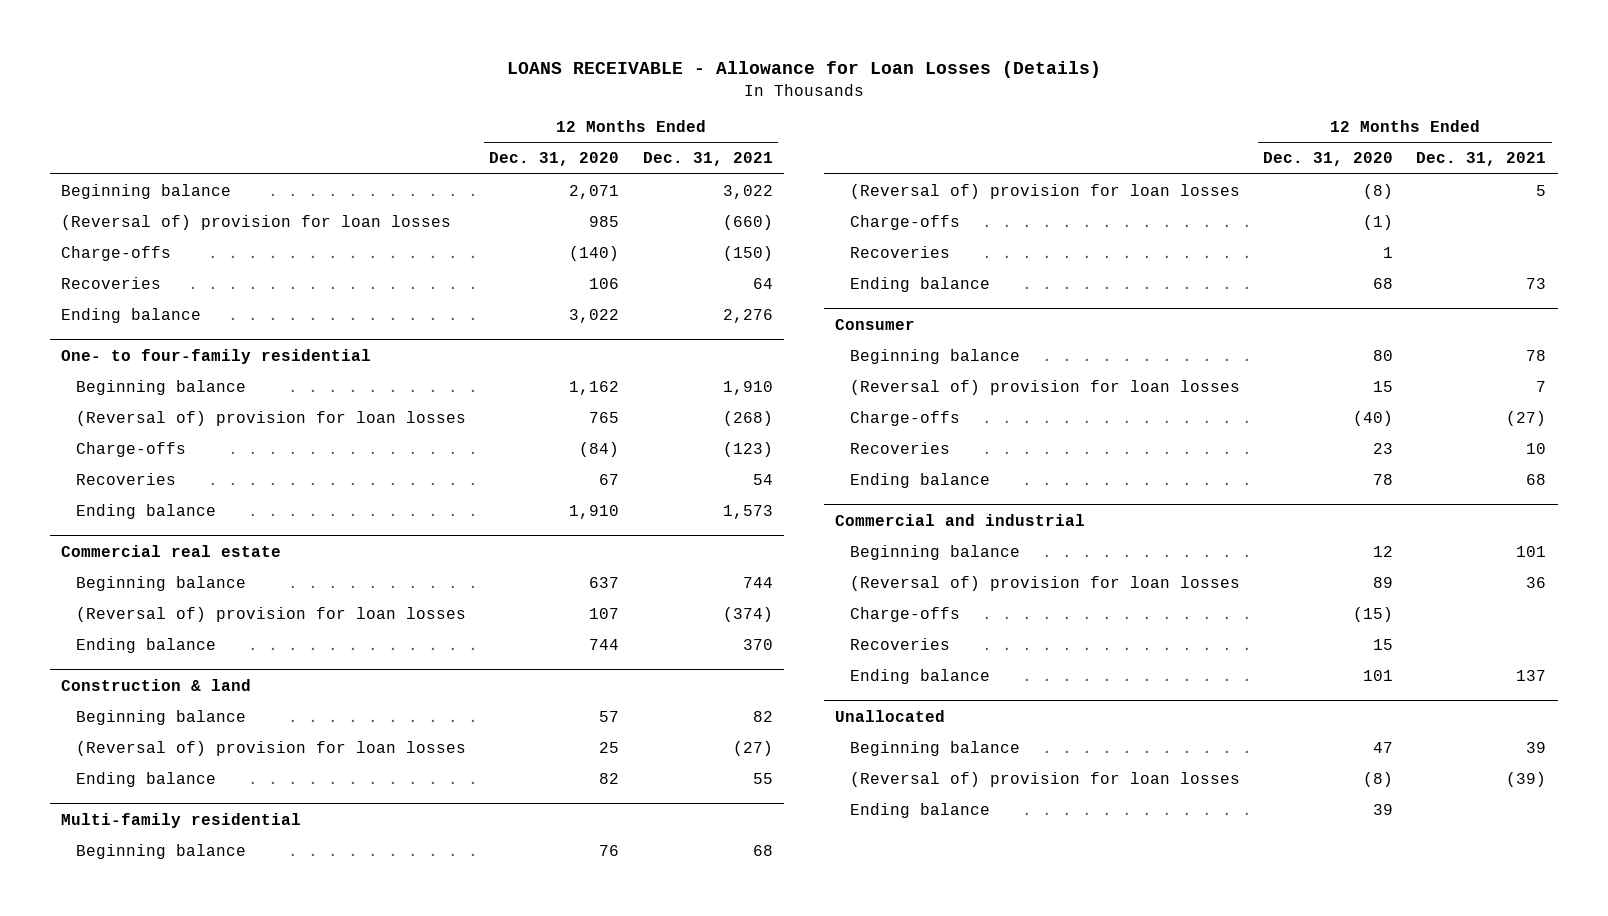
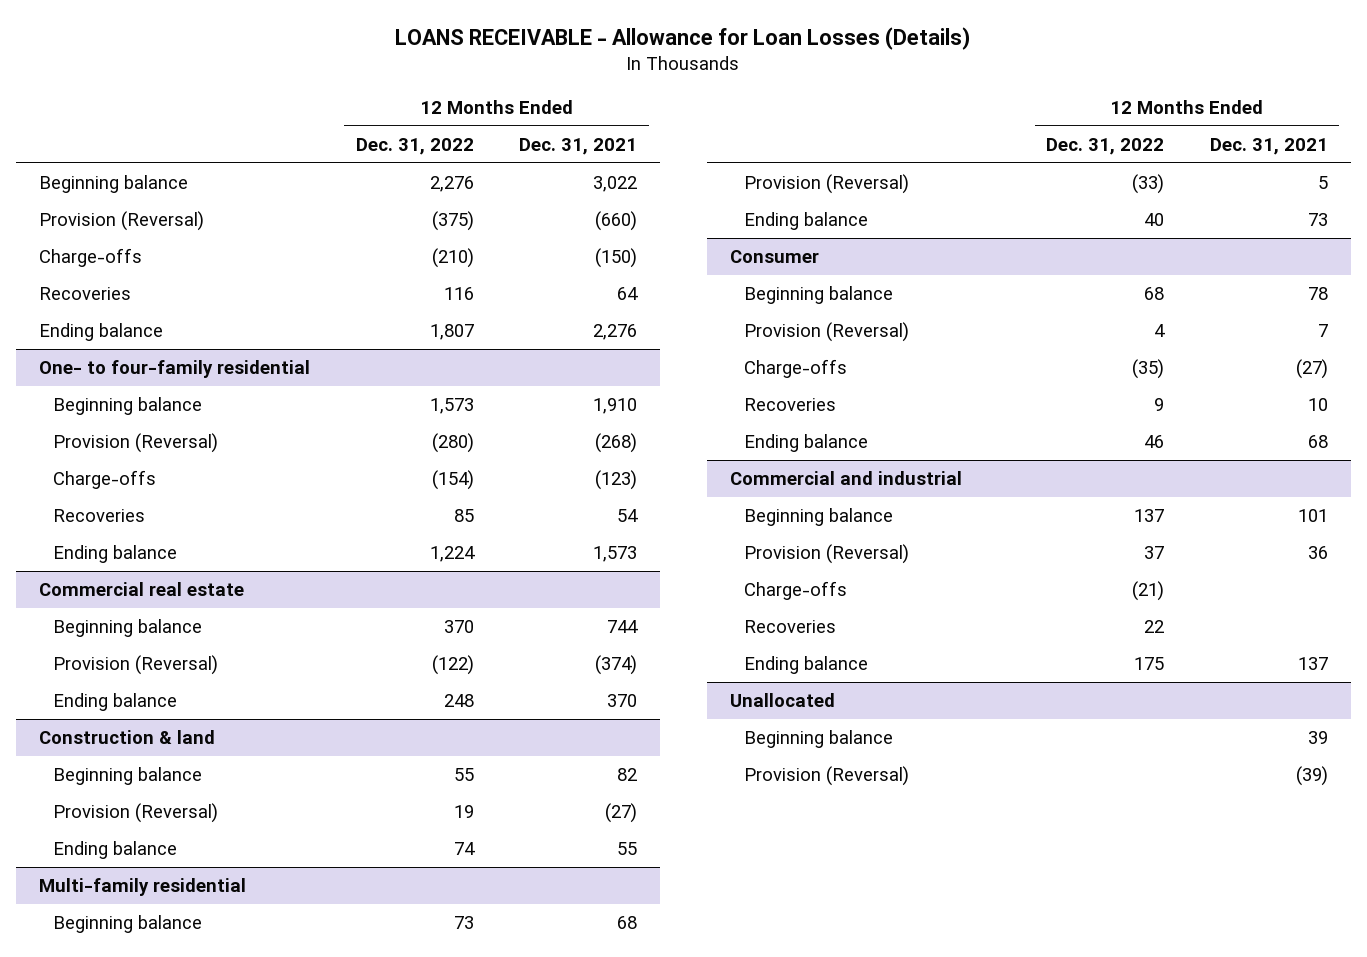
[489,152,620,167] Dec. 31, 2020 -> none
none -> [355,137,474,155] Dec. 31, 2022
[61,214,452,230] (Reversal of) provision for loan losses -> [39,211,205,232] Provision (Reversal)
[76,410,467,426] (Reversal of) provision for loan losses -> [53,433,219,454] Provision (Reversal)
[76,606,467,622] (Reversal of) provision for loan losses -> [53,655,219,676] Provision (Reversal)
[76,740,467,756] (Reversal of) provision for loan losses -> [53,803,219,824] Provision (Reversal)
[850,214,961,230] Charge-offs -> none
[850,245,951,258] Recoveries -> none
[850,183,1241,199] (Reversal of) provision for loan losses -> [743,174,909,195] Provision (Reversal)
[850,379,1241,395] (Reversal of) provision for loan losses -> [743,322,909,343] Provision (Reversal)
[850,575,1241,591] (Reversal of) provision for loan losses -> [743,544,909,565] Provision (Reversal)
[850,802,991,818] Ending balance -> none
[850,771,1241,787] (Reversal of) provision for loan losses -> [743,766,909,787] Provision (Reversal)

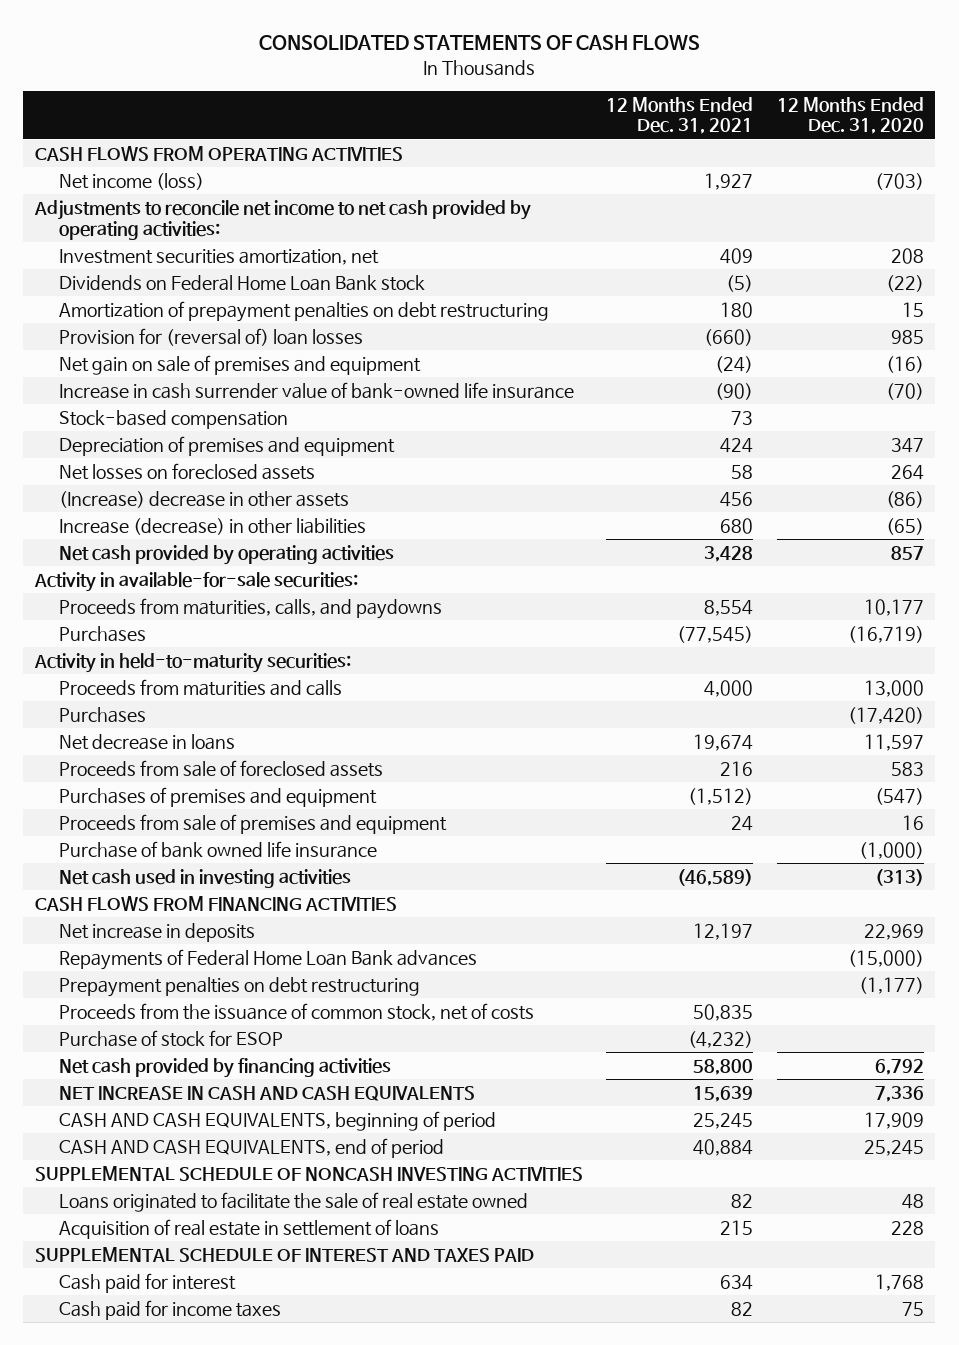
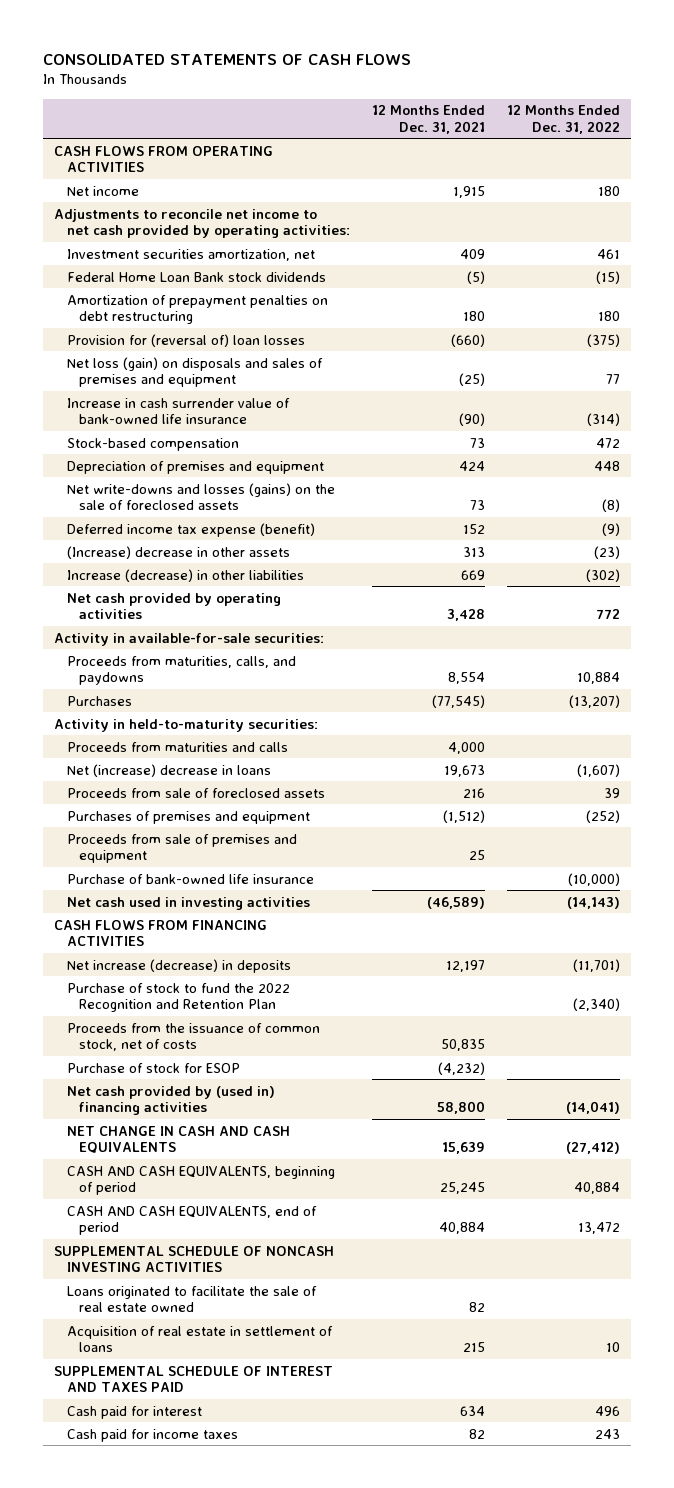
[776,96,924,135] 12 Months Ended Dec. 31, 2020 -> none
none -> [507,105,621,134] 12 Months Ended Dec. 31, 2022
[58,172,204,190] Net income (loss) -> [66,185,139,196] Net income
[704,172,754,190] 1,927 -> [452,185,485,198] 1,915
[58,274,425,291] Dividends on Federal Home Loan Bank stock -> [66,271,326,282] Federal Home Loan Bank stock dividends
[58,354,421,375] Net gain on sale of premises and equipment -> [66,356,323,388] Net loss (gain) on disposals and sales of premises and equipment
[715,355,754,373] (24) -> [458,373,485,387] (25)
[58,462,315,480] Net losses on foreclosed assets -> [66,482,335,511] Net write-downs and losses (gains) on the sale of foreclosed assets
[731,464,754,479] 58 -> [469,500,485,511] 73
none -> [66,522,315,537] Deferred income tax expense (benefit)
[720,491,754,507] 456 -> [462,546,485,557] 313
[720,517,754,534] 680 -> [460,569,485,580] 669
[58,706,146,723] Purchases -> none
[58,733,235,750] Net decrease in loans -> [66,763,271,777] Net (increase) decrease in loans
[693,733,754,751] 19,674 -> [443,764,485,777] 19,673
[731,815,754,831] 24 -> [468,850,485,861] 25
[58,840,377,858] Purchase of bank owned life insurance -> [66,873,314,884] Purchase of bank-owned life insurance
[58,948,477,970] Repayments of Federal Home Loan Bank advances -> none
[58,976,420,997] Prepayment penalties on debt restructuring -> none
[58,922,255,942] Net increase in deposits -> [66,958,291,973] Net increase (decrease) in deposits
none -> [66,982,290,1013] Purchase of stock to fund the 2022 Recognition and Retention Plan
[58,1057,391,1078] Net cash provided by financing activities -> [66,1085,275,1116] Net cash provided by (used in) financing activities
[58,1085,475,1101] NET INCREASE IN CASH AND CASH EQUIVALENTS -> [66,1125,290,1154] NET CHANGE IN CASH AND CASH EQUIVALENTS

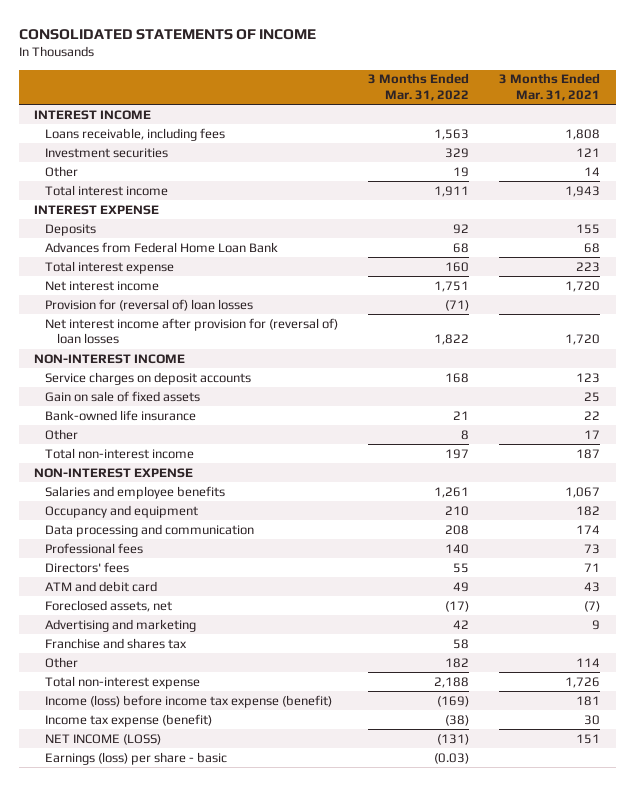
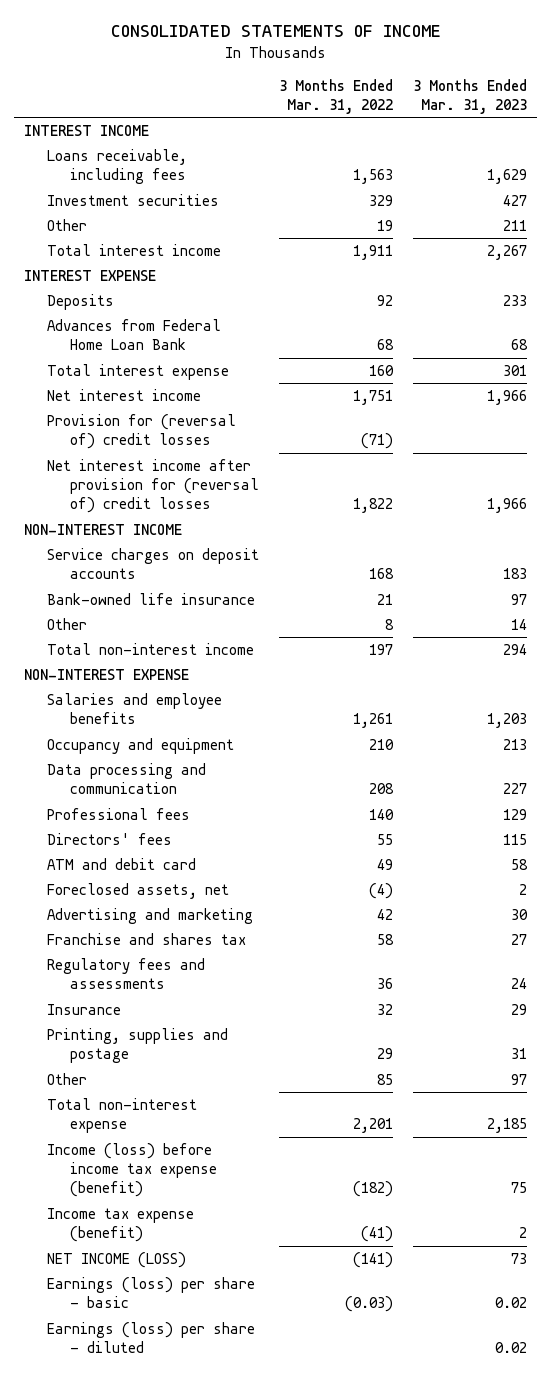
[499,73,601,101] 3 Months Ended Mar. 31, 2021 -> none
none -> [413,78,528,114] 3 Months Ended Mar. 31, 2023
[45,298,254,311] Provision for (reversal of) loan losses -> [47,413,237,450] Provision for (reversal of) credit losses
[45,317,339,345] Net interest income after provision for (reversal of) loan losses -> [47,458,260,514] Net interest income after provision for (reversal of) credit losses
[45,390,201,402] Gain on sale of fixed assets -> none
[445,600,470,612] (17) -> [369,882,394,899] (4)
none -> [47,957,206,990] Regulatory fees and assessments
none -> [47,1003,122,1015] Insurance
none -> [47,1027,229,1064] Printing, supplies and postage
[445,657,470,668] 182 -> [377,1073,394,1085] 85
[434,676,470,688] 2,188 -> [353,1118,394,1134] 2,201
[437,695,470,707] (169) -> [353,1181,394,1198] (182)
[445,714,470,726] (38) -> [361,1226,394,1243] (41)
[437,733,470,745] (131) -> [353,1251,394,1268] (141)
none -> [47,1321,256,1354] Earnings (loss) per share - diluted

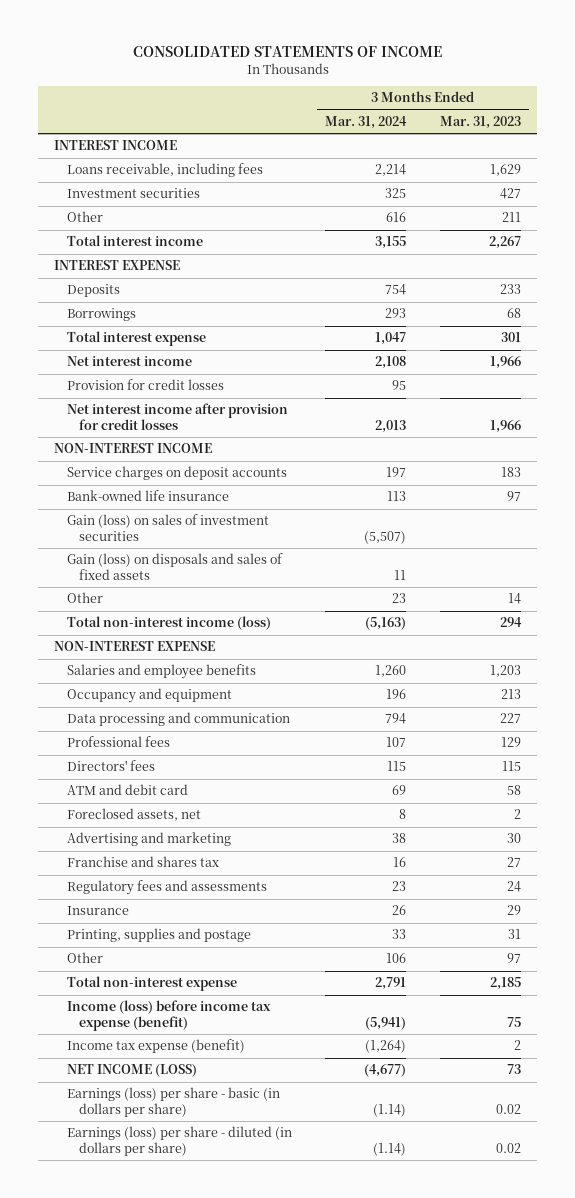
[279,78,394,114] 3 Months Ended Mar. 31, 2022 -> none
none -> [325,115,408,129] Mar. 31, 2024
[47,318,222,351] Advances from Federal Home Loan Bank -> [66,308,136,322] Borrowings
[47,413,237,450] Provision for (reversal of) credit losses -> [66,379,224,391] Provision for credit losses
[47,458,260,514] Net interest income after provision for (reversal of) credit losses -> [66,403,288,431] Net interest income after provision for credit losses
none -> [66,514,269,542] Gain (loss) on sales of investment securities
none -> [66,553,283,581] Gain (loss) on disposals and sales of fixed assets
[47,642,255,655] Total non-interest income -> [66,616,271,631] Total non-interest income (loss)
[47,1276,256,1309] Earnings (loss) per share - basic -> [66,1087,280,1118] Earnings (loss) per share - basic (in dollars per share)
[47,1321,256,1354] Earnings (loss) per share - diluted -> [66,1126,292,1157] Earnings (loss) per share - diluted (in dollars per share)

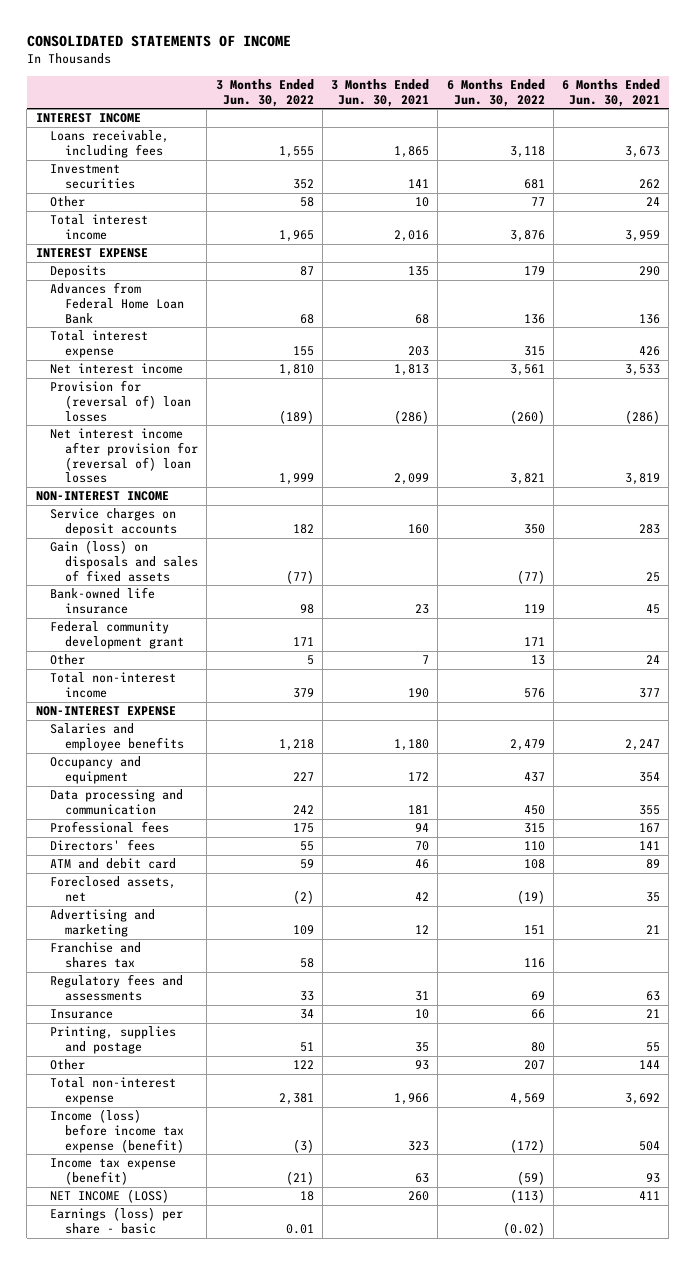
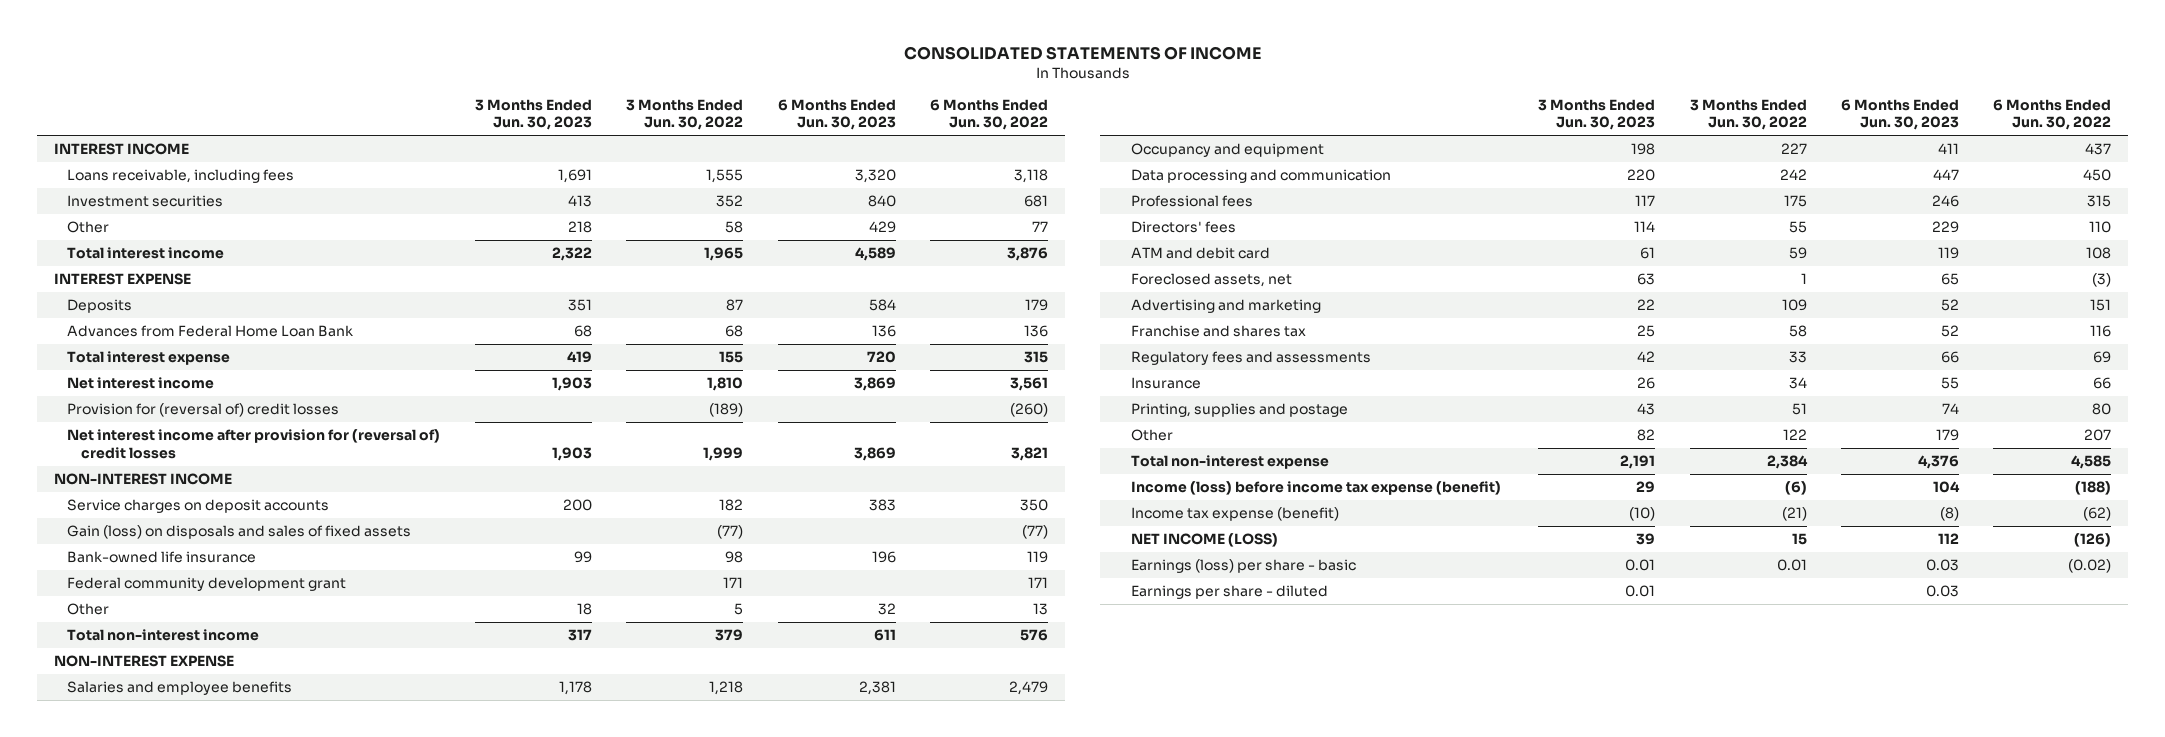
[331,79,430,107] 3 Months Ended Jun. 30, 2021 -> none
[562,79,661,107] 6 Months Ended Jun. 30, 2021 -> none
none -> [474,98,592,131] 3 Months Ended Jun. 30, 2023
none -> [777,98,896,131] 6 Months Ended Jun. 30, 2023
[50,380,192,422] Provision for (reversal of) loan losses -> [67,403,340,418] Provision for (reversal of) credit losses
[50,428,199,484] Net interest income after provision for (reversal of) loan losses -> [67,429,441,459] Net interest income after provision for (reversal of) credit losses
[292,890,314,905] (2) -> [1800,273,1807,285] 1
[516,890,545,905] (19) -> [2092,273,2112,288] (3)
[278,1093,314,1106] 2,381 -> [1766,455,1808,470] 2,384
[509,1093,545,1106] 4,569 -> [2071,455,2112,470] 4,585
[292,1138,314,1153] (3) -> [1784,481,1807,496] (6)
[509,1138,545,1153] (172) -> [2075,481,2112,496] (188)
[516,1171,545,1186] (59) -> [2083,507,2112,522] (62)
[299,1191,314,1202] 18 -> [1791,533,1807,546] 15
[509,1189,545,1204] (113) -> [2074,533,2112,548] (126)
none -> [1130,585,1328,600] Earnings per share - diluted

